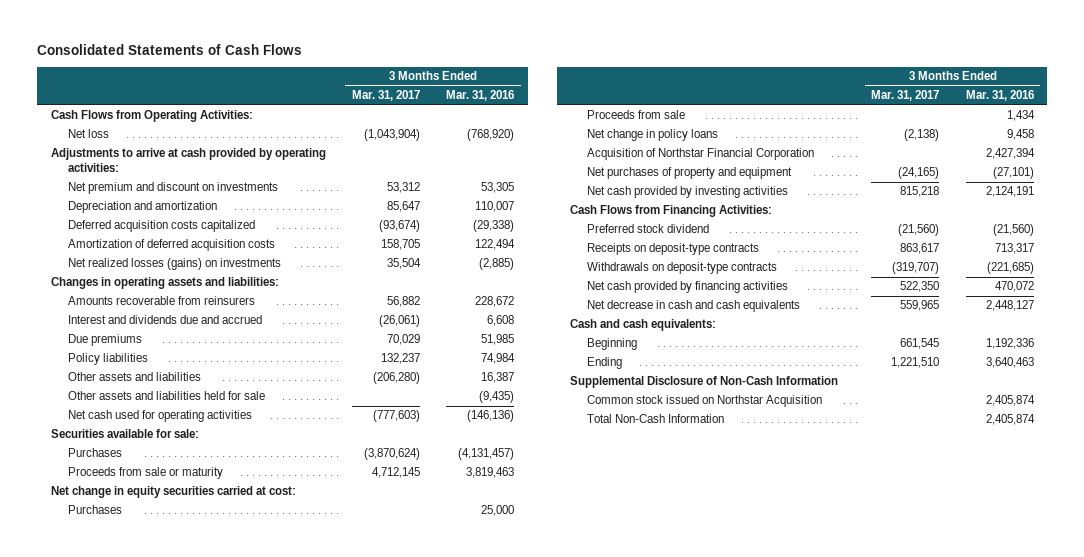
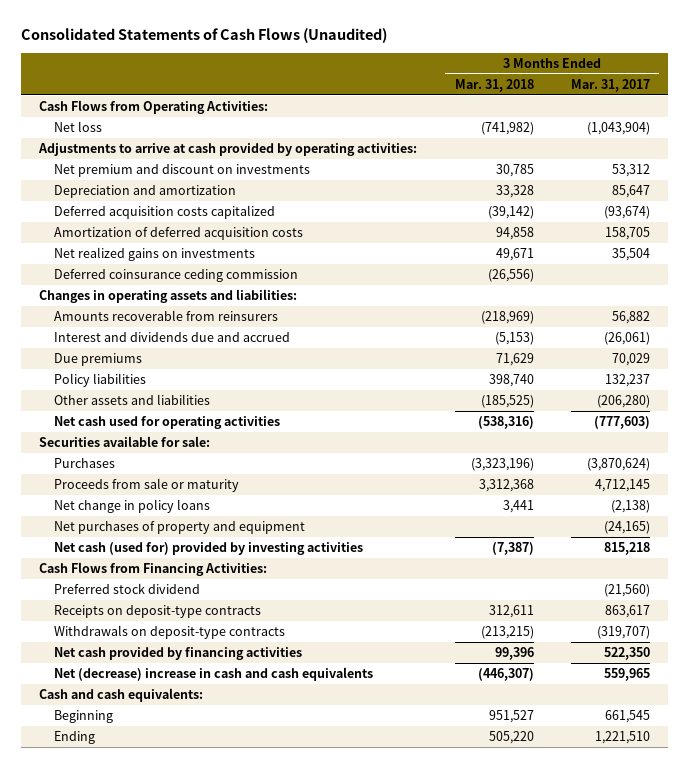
[37,44,303,56] Consolidated Statements of Cash Flows -> [20,28,387,44] Consolidated Statements of Cash Flows (Unaudited)
[446,90,515,102] Mar. 31, 2016 -> none
none -> [454,78,534,92] Mar. 31, 2018
[67,258,281,271] Net realized losses (gains) on investments -> [54,247,256,262] Net realized gains on investments
none -> [54,269,299,283] Deferred coinsurance ceding commission
[67,391,265,401] Other assets and liabilities held for sale -> none
[50,486,296,499] Net change in equity securities carried at cost: -> none
[67,505,122,515] Purchases -> none
[586,110,685,120] Proceeds from sale -> none
[586,148,814,161] Acquisition of Northstar Financial Corporation -> none
[586,186,788,199] Net cash provided by investing activities -> [54,542,364,556] Net cash (used for) provided by investing activities
[586,300,800,313] Net decrease in cash and cash equivalents -> [54,667,374,682] Net (decrease) increase in cash and cash equivalents
[569,376,838,389] Supplemental Disclosure of Non-Cash Information -> none
[586,395,822,408] Common stock issued on Northstar Acquisition -> none
[586,414,724,424] Total Non-Cash Information -> none

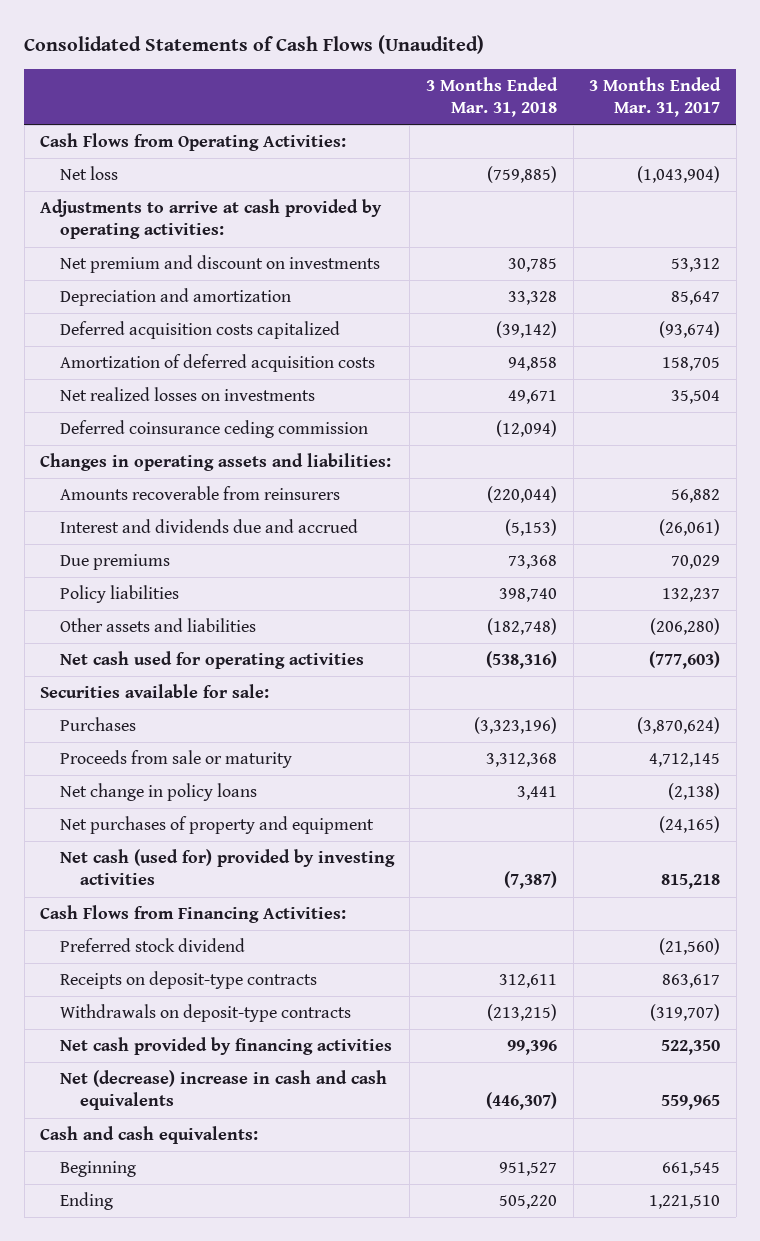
[480,122,534,136] (741,982) -> [486,166,557,184] (759,885)
[54,247,256,262] Net realized gains on investments -> [59,387,315,402] Net realized losses on investments
[487,269,534,283] (26,556) -> [495,420,557,438] (12,094)
[480,311,534,325] (218,969) -> [486,486,557,504] (220,044)
[495,353,534,367] 71,629 -> [507,555,557,570] 73,368
[480,395,534,409] (185,525) -> [486,618,557,636] (182,748)

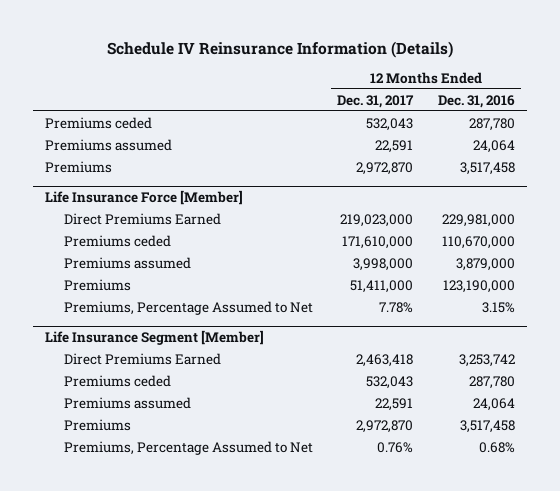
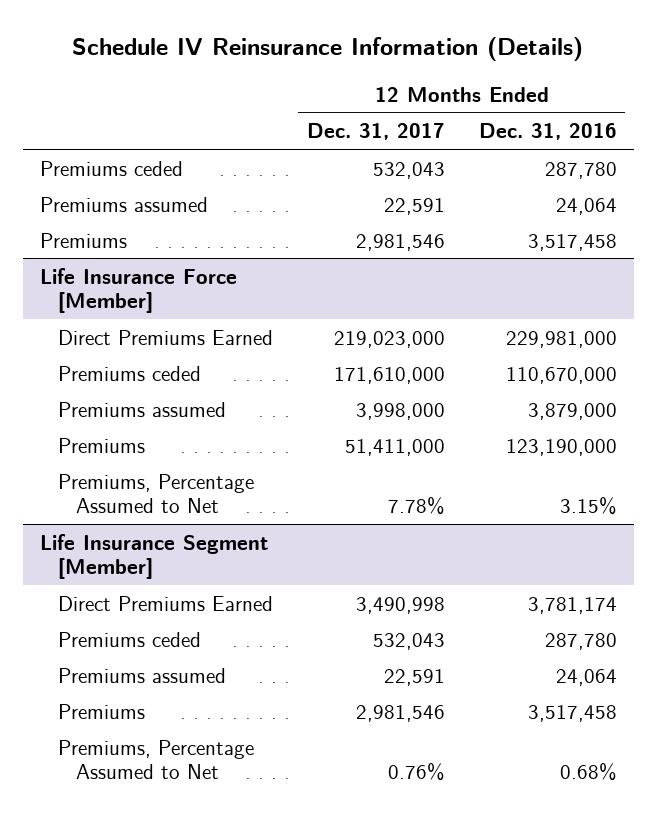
[356,161,414,175] 2,972,870 -> [355,233,445,251] 2,981,546
[356,353,414,367] 2,463,418 -> [355,596,445,614] 3,490,998
[458,353,515,367] 3,253,742 -> [527,596,617,614] 3,781,174
[356,419,414,433] 2,972,870 -> [355,704,445,722] 2,981,546

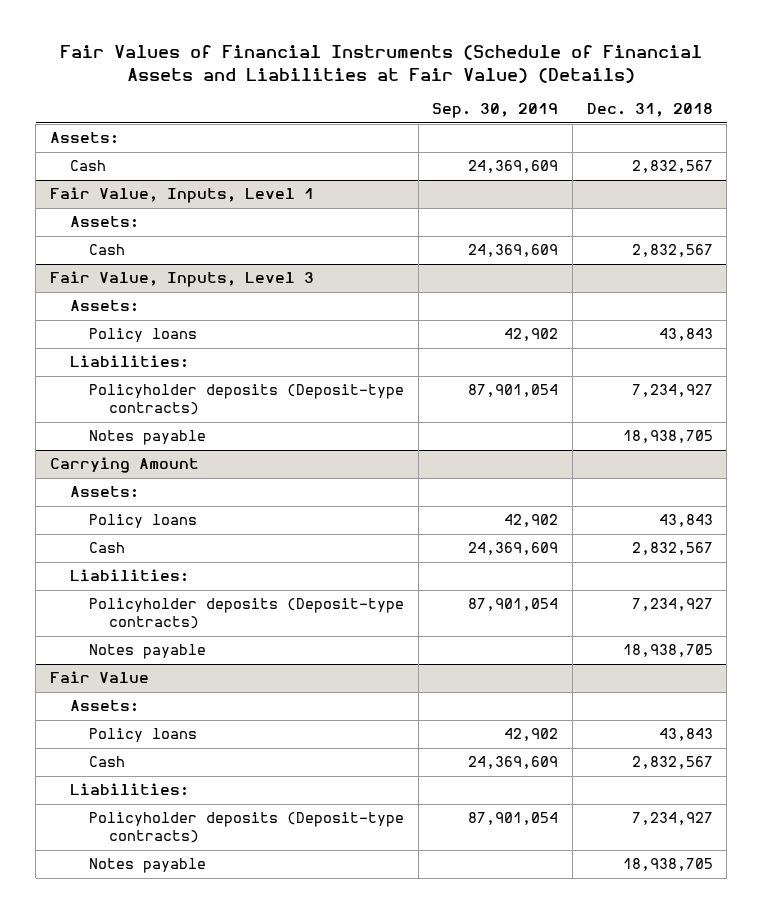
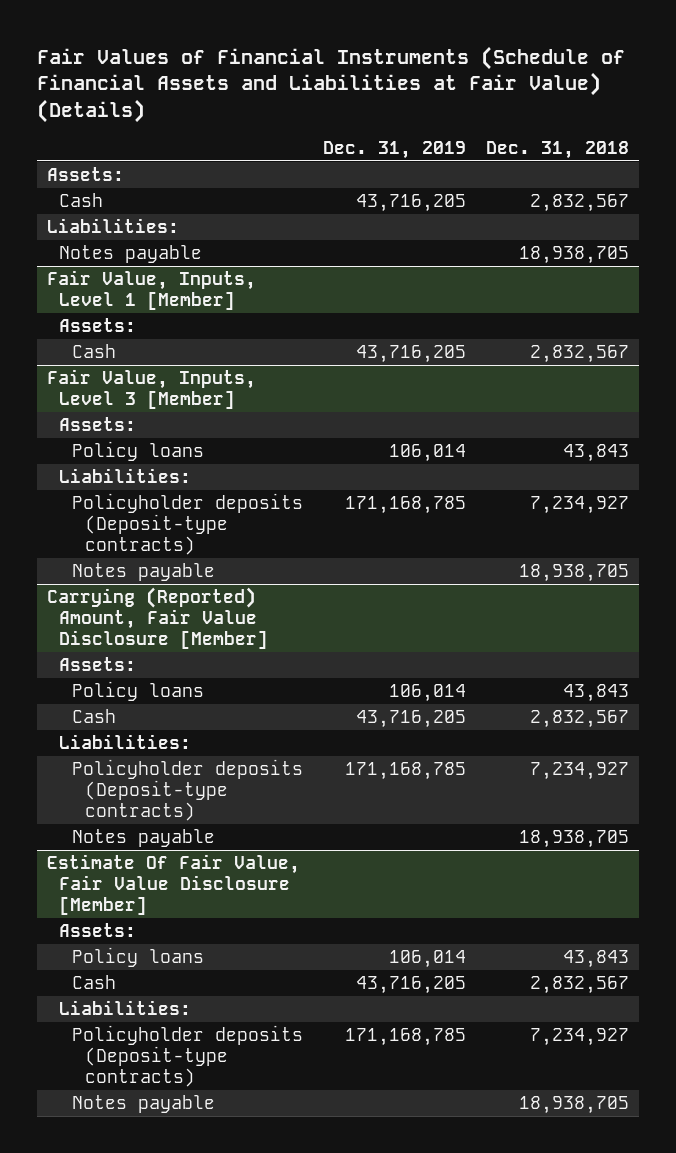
[432,103,559,119] Sep. 30, 2019 -> none
none -> [323,140,467,159] Dec. 31, 2019
none -> [46,218,179,234] Liabilities:
none -> [59,245,203,264] Notes payable
[50,187,315,204] Fair Value, Inputs, Level 1 -> [46,270,256,311] Fair Value, Inputs, Level 1 [Member]
[50,271,315,288] Fair Value, Inputs, Level 3 -> [46,369,256,410] Fair Value, Inputs, Level 3 [Member]
[50,457,200,474] Carrying Amount -> [46,587,269,650] Carrying (Reported) Amount, Fair Value Disclosure [Member]
[50,671,150,684] Fair Value -> [46,854,300,916] Estimate Of Fair Value, Fair Value Disclosure [Member]

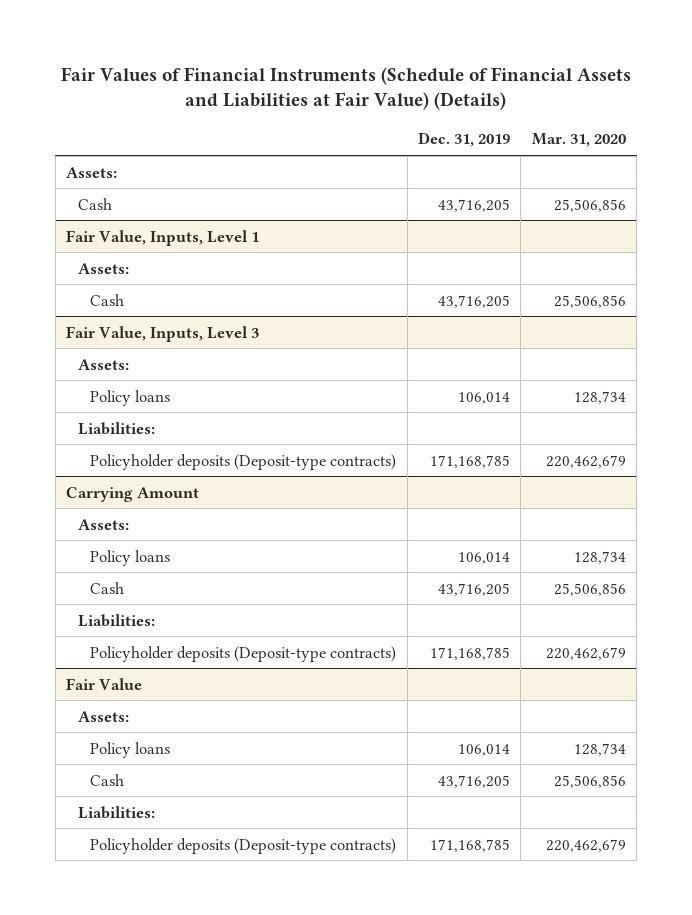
[486,140,630,159] Dec. 31, 2018 -> none
none -> [531,133,626,148] Mar. 31, 2020
[46,218,179,234] Liabilities: -> none
[59,245,203,264] Notes payable -> none
[46,270,256,311] Fair Value, Inputs, Level 1 [Member] -> [66,229,260,246] Fair Value, Inputs, Level 1
[46,369,256,410] Fair Value, Inputs, Level 3 [Member] -> [66,325,260,342] Fair Value, Inputs, Level 3
[71,563,215,582] Notes payable -> none
[46,587,269,650] Carrying (Reported) Amount, Fair Value Disclosure [Member] -> [66,486,200,502] Carrying Amount
[71,829,215,848] Notes payable -> none
[46,854,300,916] Estimate Of Fair Value, Fair Value Disclosure [Member] -> [66,677,143,690] Fair Value
[71,1095,215,1114] Notes payable -> none

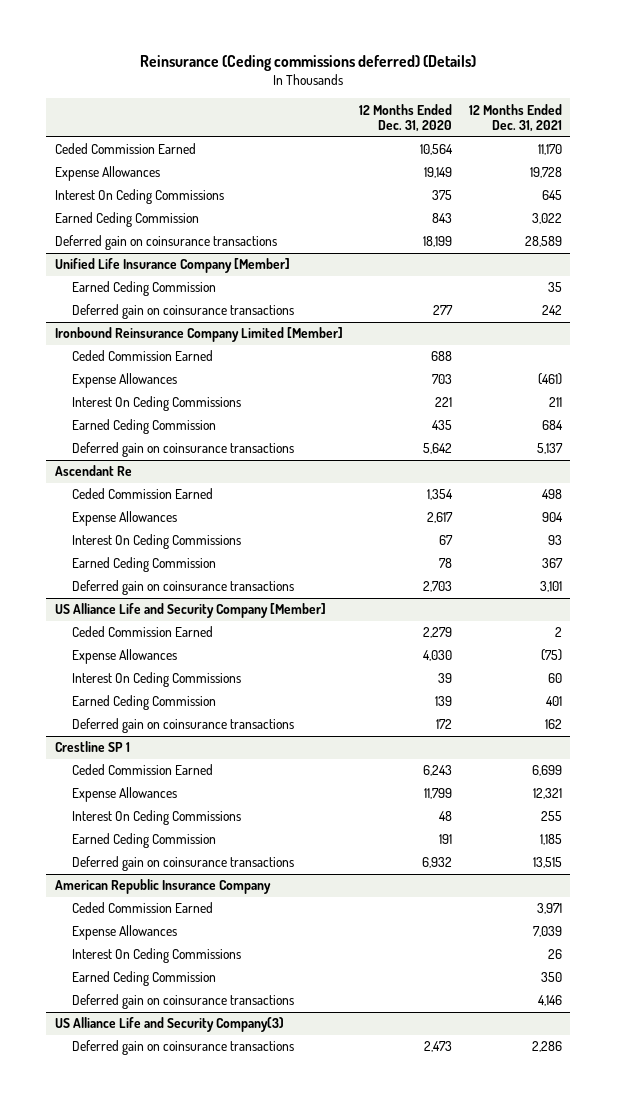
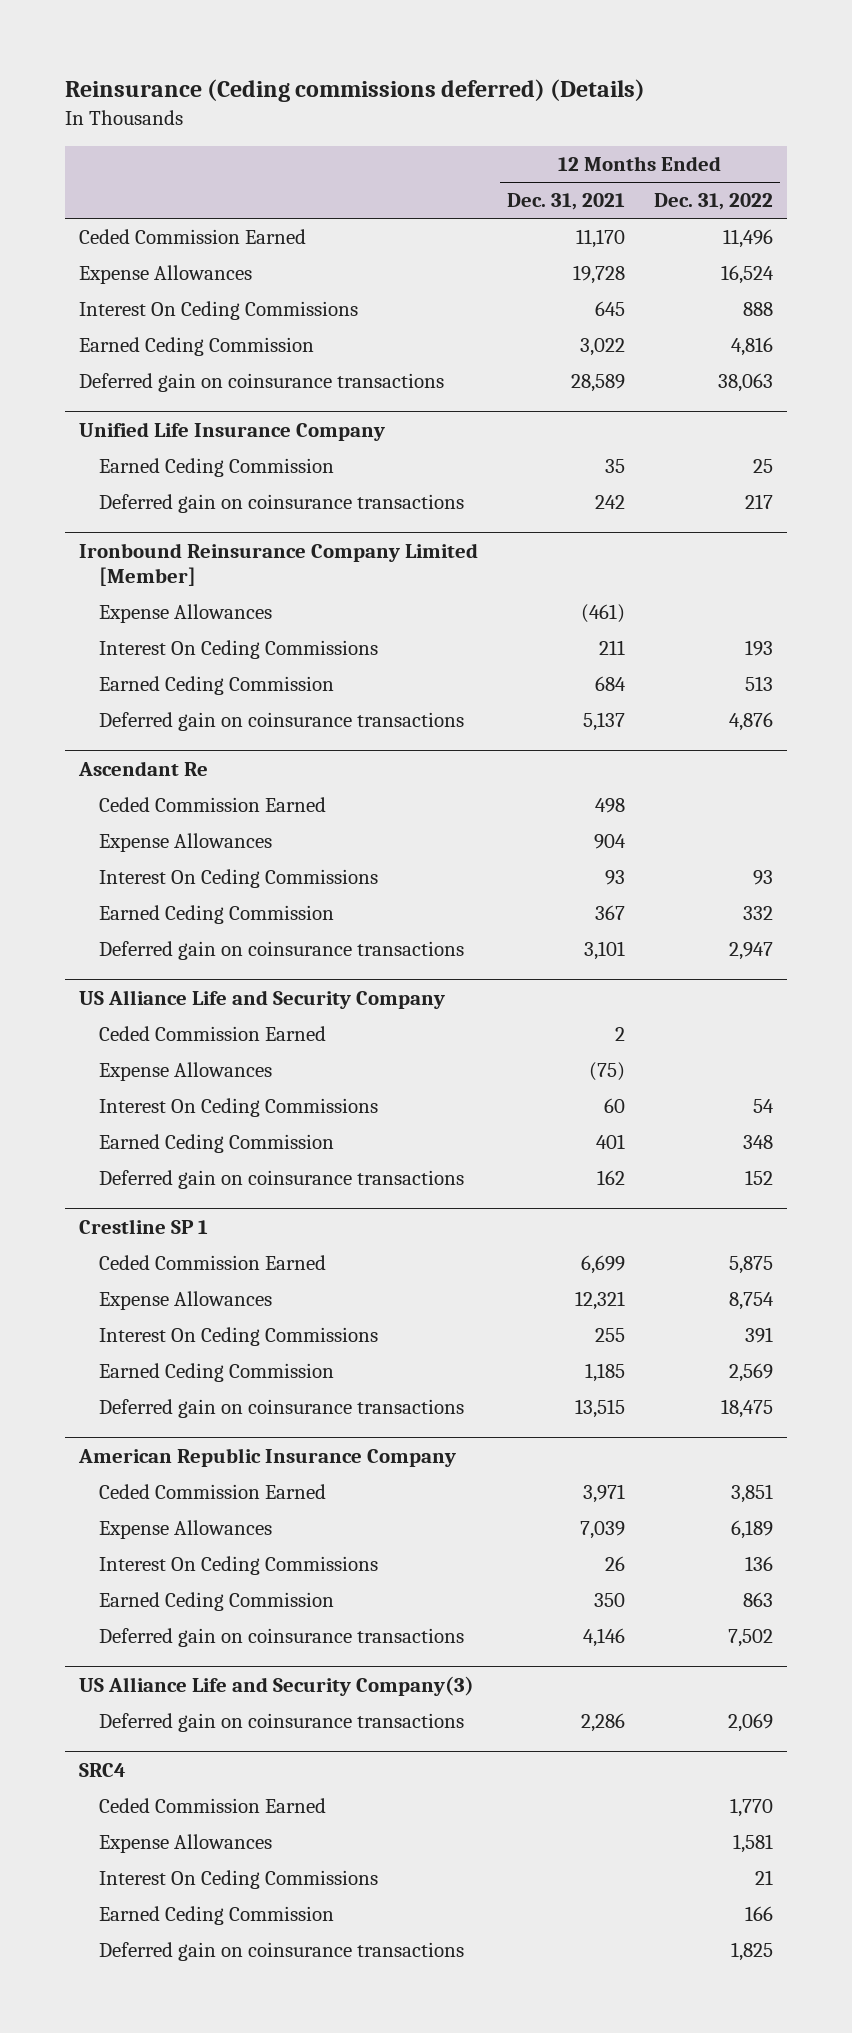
[359,103,453,133] 12 Months Ended Dec. 31, 2020 -> none
none -> [653,193,773,211] Dec. 31, 2022
[54,258,290,274] Unified Life Insurance Company [Member] -> [79,421,386,441] Unified Life Insurance Company
[72,350,214,362] Ceded Commission Earned -> none
[54,603,326,619] US Alliance Life and Security Company [Member] -> [79,989,446,1009] US Alliance Life and Security Company
none -> [79,1762,127,1777] SRC4
none -> [99,1798,327,1814] Ceded Commission Earned
none -> [99,1834,273,1854] Expense Allowances
none -> [99,1870,379,1890] Interest On Ceding Commissions
none -> [99,1906,335,1926] Earned Ceding Commission
none -> [99,1942,465,1962] Deferred gain on coinsurance transactions

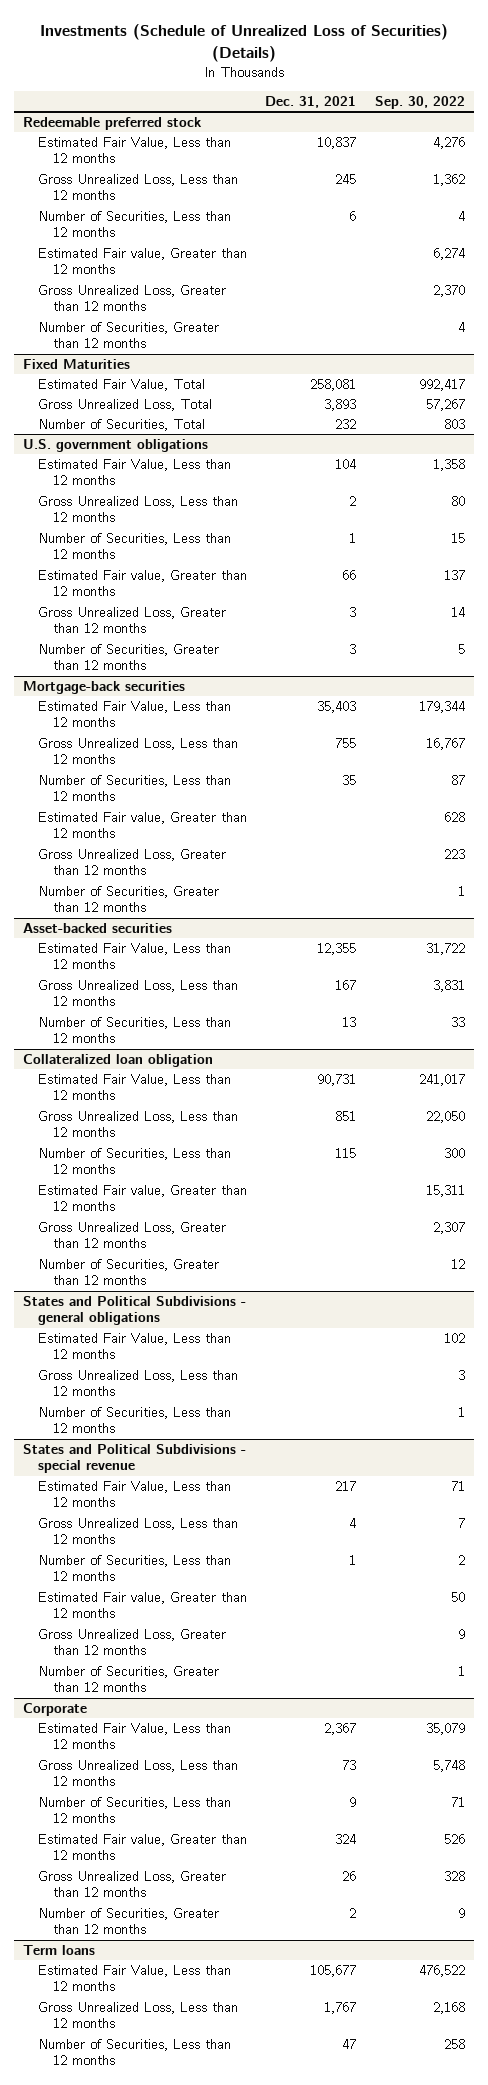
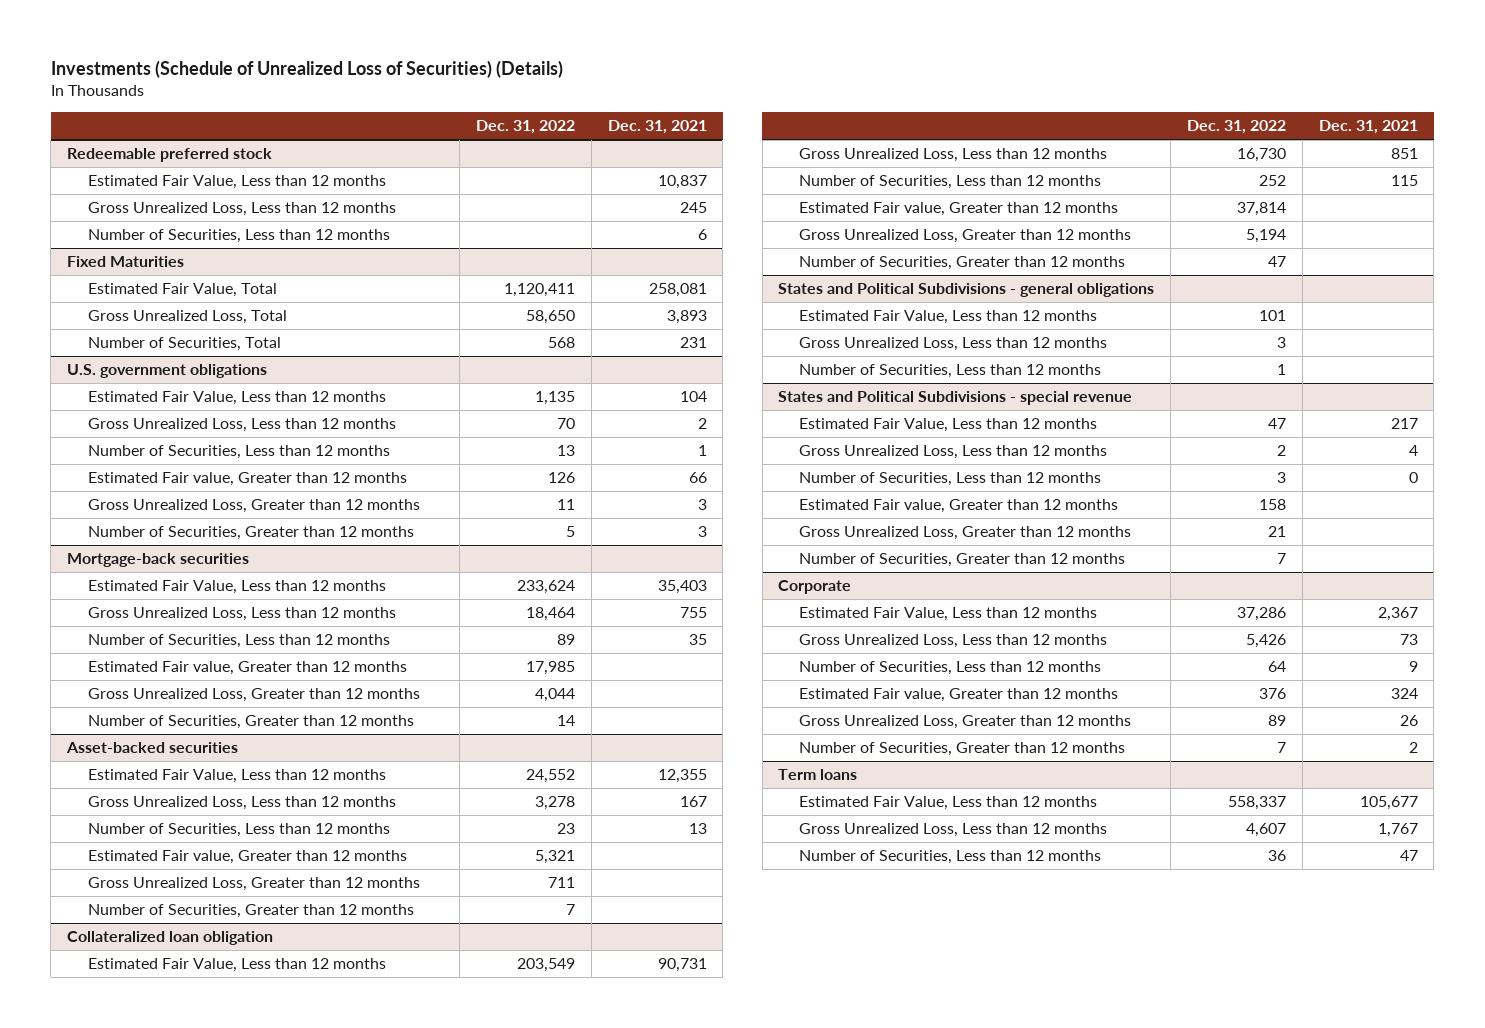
[374,95,465,109] Sep. 30, 2022 -> none
none -> [475,120,575,135] Dec. 31, 2022
[38,248,248,275] Estimated Fair value, Greater than 12 months -> none
[38,285,227,312] Gross Unrealized Loss, Greater than 12 months -> none
[38,322,220,349] Number of Securities, Greater than 12 months -> none
[335,419,357,430] 232 -> [679,337,707,349] 231
none -> [88,850,408,865] Estimated Fair value, Greater than 12 months
none -> [88,877,421,892] Gross Unrealized Loss, Greater than 12 months
none -> [88,904,415,919] Number of Securities, Greater than 12 months
[349,1555,357,1566] 1 -> [1408,472,1418,484] 0

